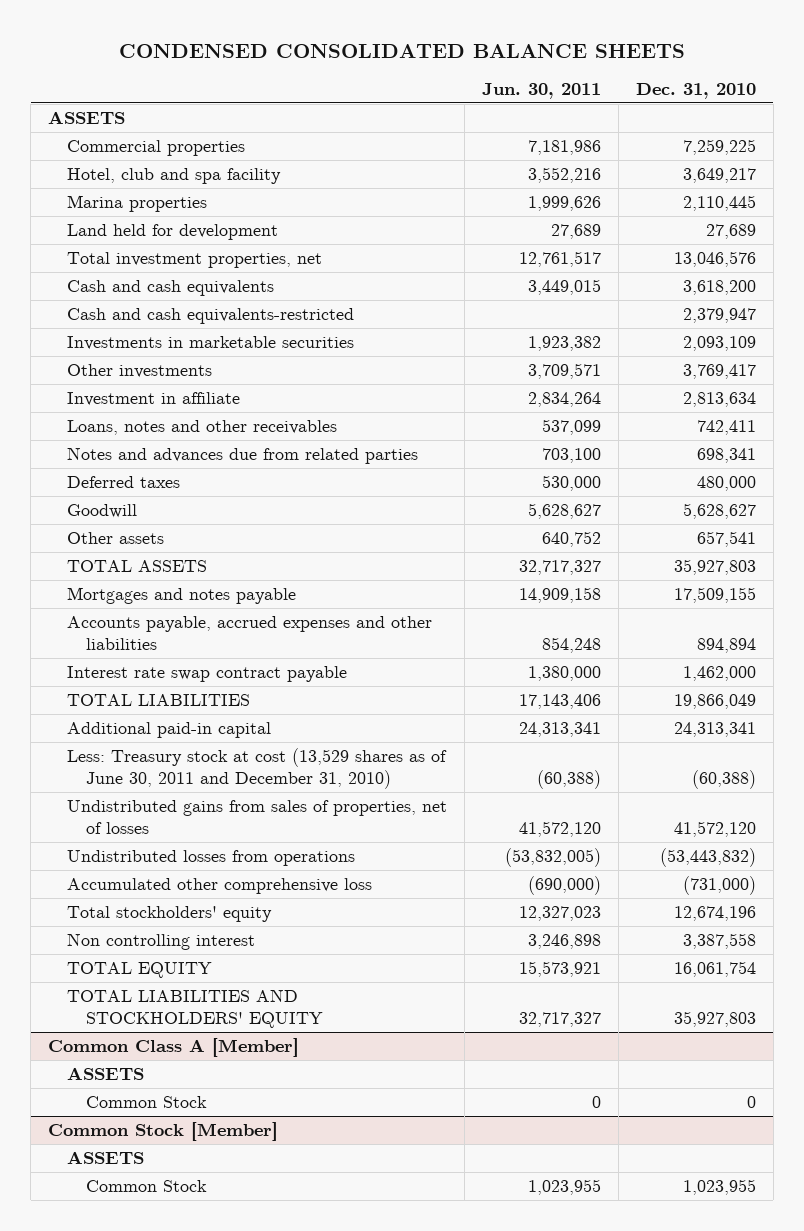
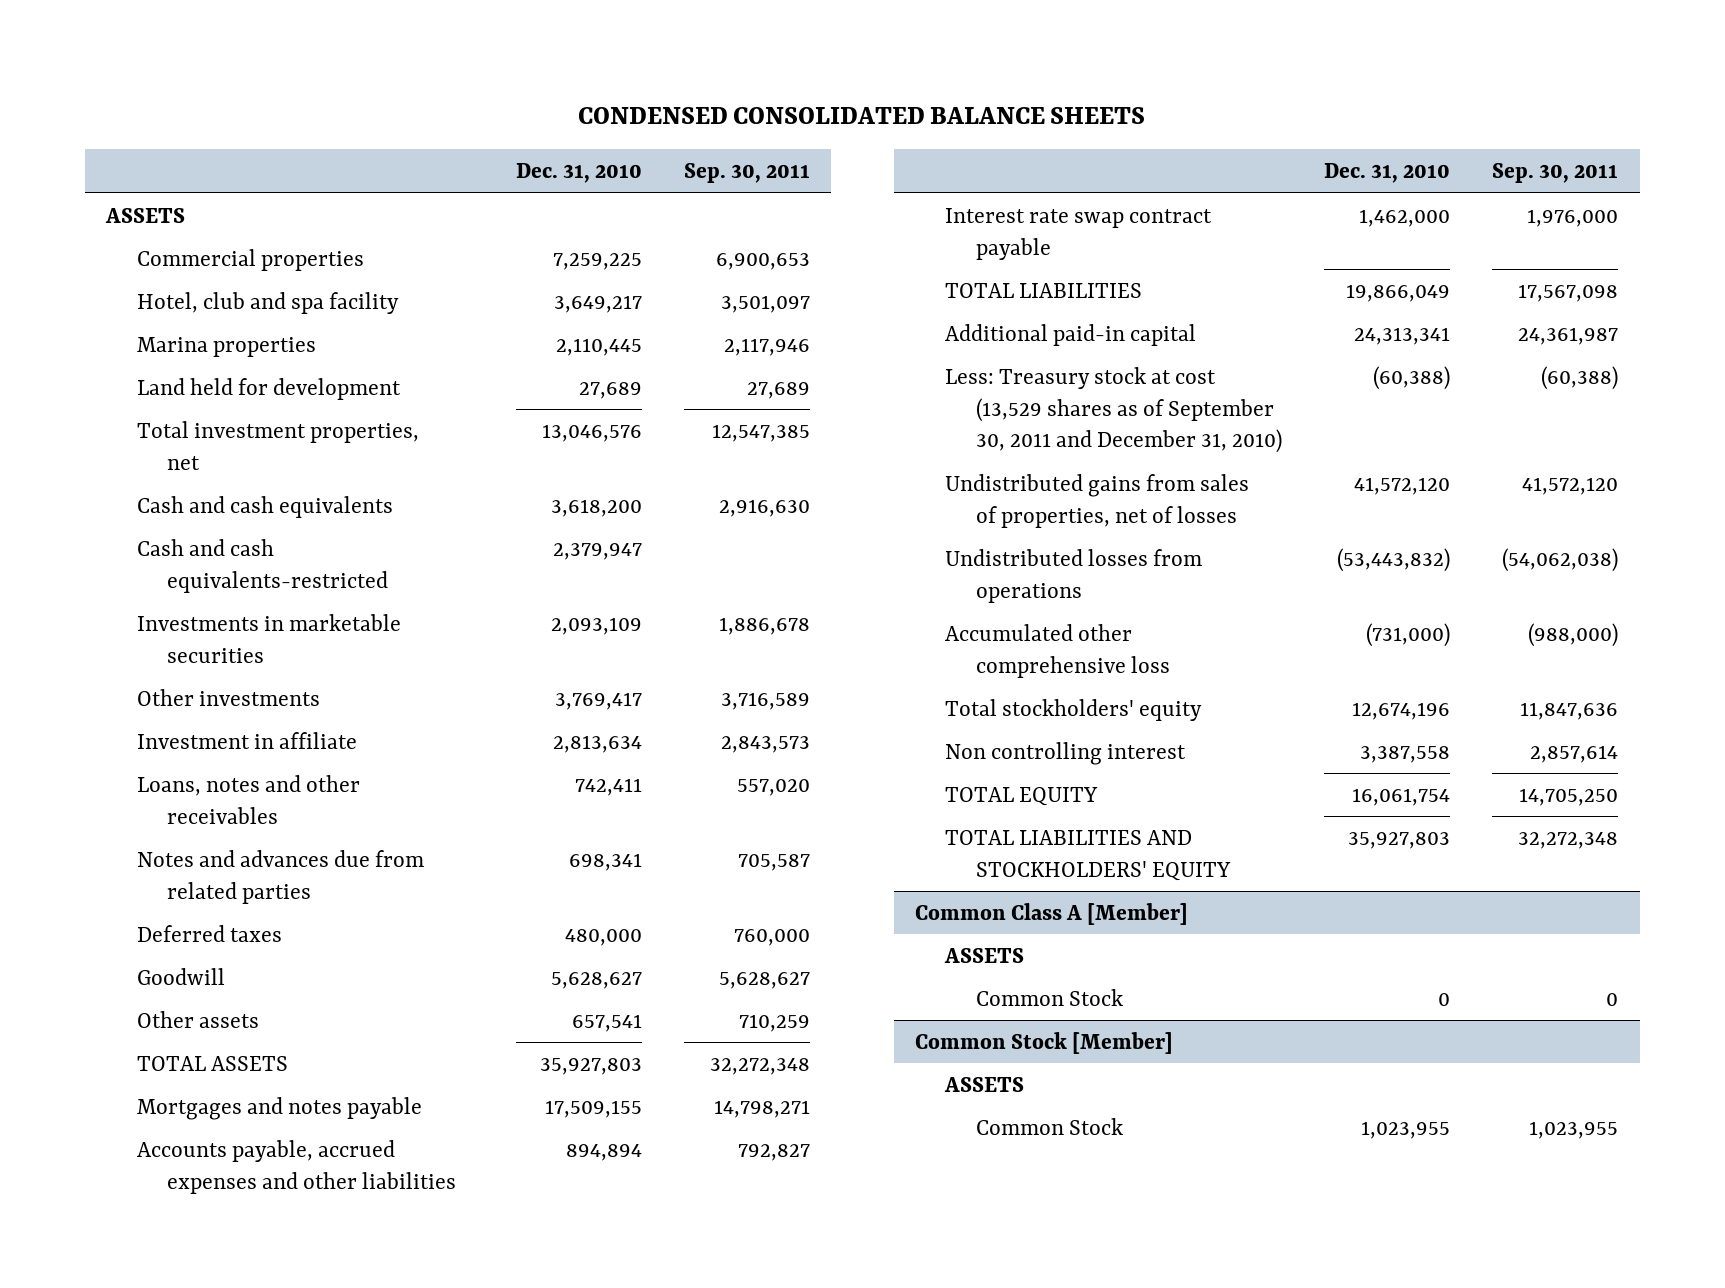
[482,82,602,99] Jun. 30, 2011 -> none
none -> [683,163,810,184] Sep. 30, 2011
[67,747,448,790] Less: Treasury stock at cost (13,529 shares as of June 30, 2011 and December 31, 2010) -> [945,366,1282,454] Less: Treasury stock at cost (13,529 shares as of September 30, 2011 and December 31, 2010)

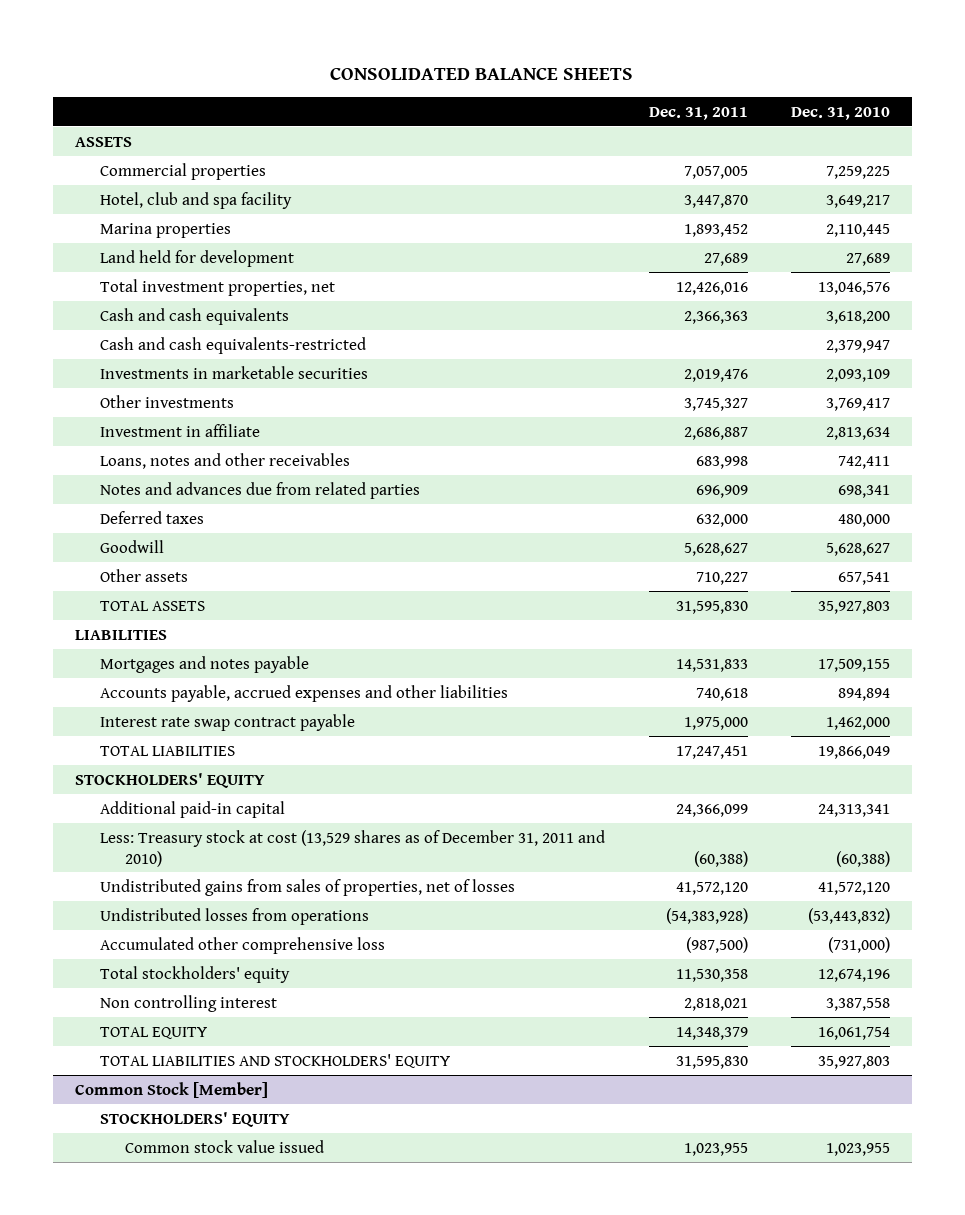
[578,107,1146,125] CONDENSED CONSOLIDATED BALANCE SHEETS -> [330,66,634,80] CONSOLIDATED BALANCE SHEETS
[683,163,810,184] Sep. 30, 2011 -> none
none -> [648,106,748,120] Dec. 31, 2011
none -> [74,629,167,640] LIABILITIES
none -> [74,772,265,788] STOCKHOLDERS' EQUITY
[945,366,1282,454] Less: Treasury stock at cost (13,529 shares as of September 30, 2011 and December 31, 2010) -> [100,829,606,867] Less: Treasury stock at cost (13,529 shares as of December 31, 2011 and 2010)
[914,902,1188,925] Common Class A [Member] -> none
[944,947,1025,963] ASSETS -> none
[975,988,1123,1006] Common Stock -> none
[944,1076,1025,1092] ASSETS -> none
none -> [100,1111,291,1127] STOCKHOLDERS' EQUITY
[975,1117,1123,1135] Common Stock -> [125,1139,325,1153] Common stock value issued

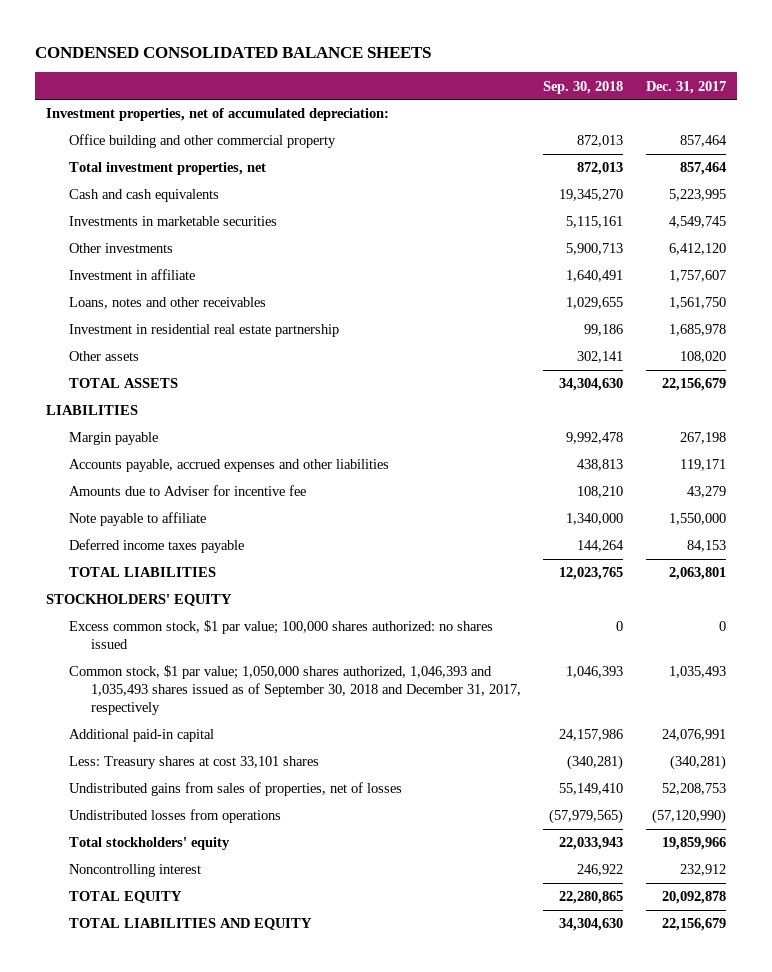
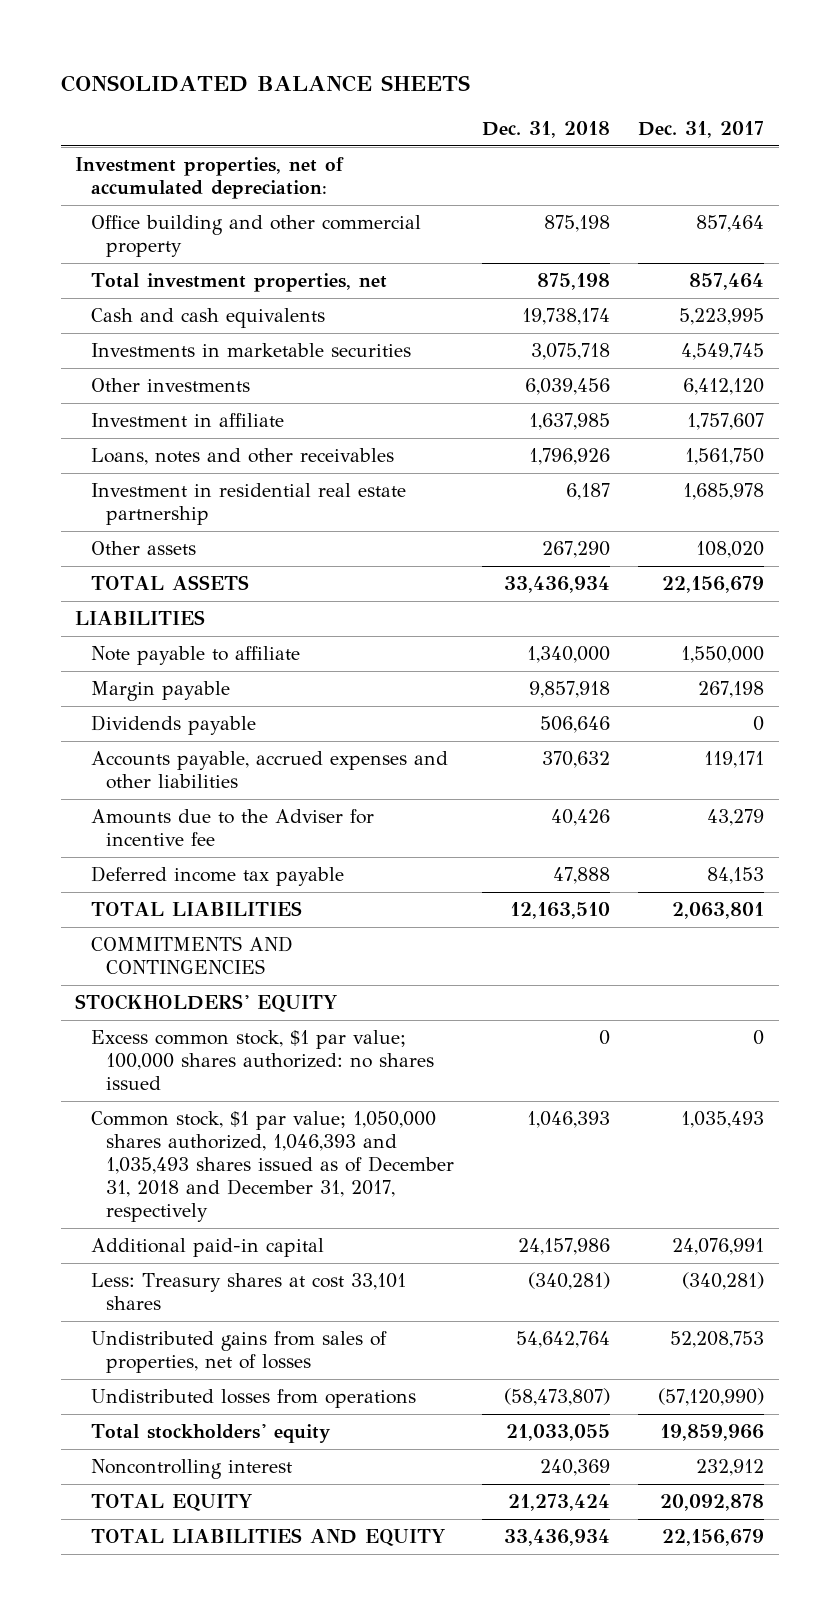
[34,46,431,58] CONDENSED CONSOLIDATED BALANCE SHEETS -> [61,75,471,93] CONSOLIDATED BALANCE SHEETS
[543,80,624,94] Sep. 30, 2018 -> none
none -> [482,120,611,138] Dec. 31, 2018
[68,512,206,527] Note payable to affiliate -> [90,646,300,666] Note payable to affiliate
none -> [90,715,256,736] Dividends payable
[68,485,306,497] Amounts due to Adviser for incentive fee -> [90,809,374,847] Amounts due to the Adviser for incentive fee
[68,539,244,554] Deferred income taxes payable -> [90,866,344,887] Deferred income tax payable
none -> [90,936,293,975] COMMITMENTS AND CONTINGENCIES
[68,665,522,715] Common stock, $1 par value; 1,050,000 shares authorized, 1,046,393 and 1,035,493 shares issued as of September 30, 2018 and December 31, 2017, respectively -> [90,1111,455,1223] Common stock, $1 par value; 1,050,000 shares authorized, 1,046,393 and 1,035,493 shares issued as of December 31, 2018 and December 31, 2017, respectively

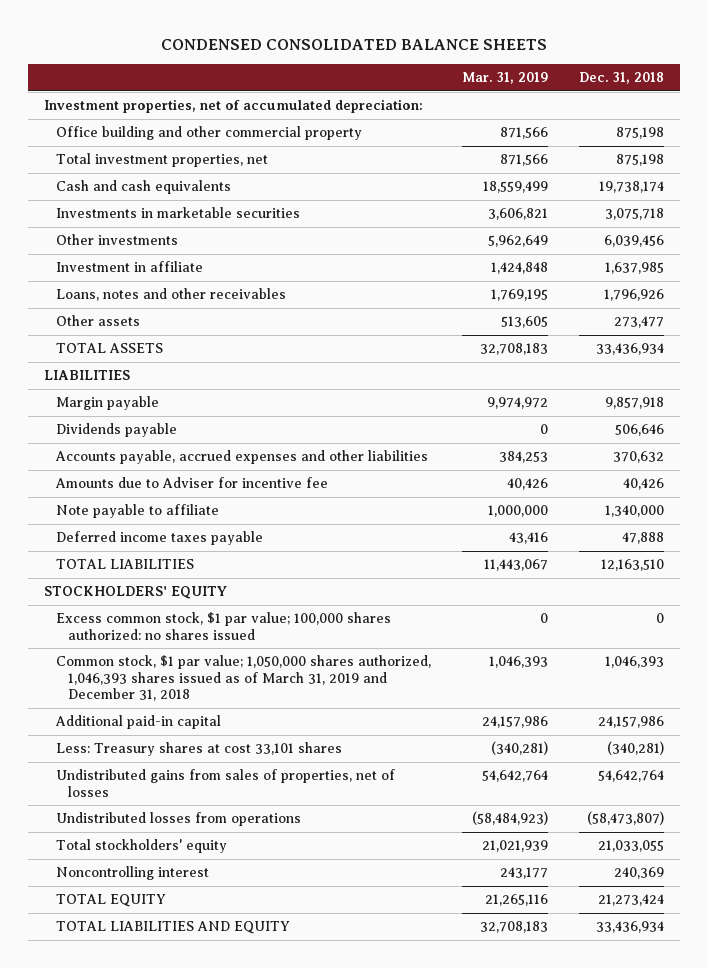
[61,75,471,93] CONSOLIDATED BALANCE SHEETS -> [160,38,547,50] CONDENSED CONSOLIDATED BALANCE SHEETS
[638,120,765,138] Dec. 31, 2017 -> none
none -> [461,71,548,84] Mar. 31, 2019
[90,483,406,526] Investment in residential real estate partnership -> none
[542,541,611,559] 267,290 -> [614,316,665,329] 273,477
[90,809,374,847] Amounts due to the Adviser for incentive fee -> [54,477,328,489] Amounts due to Adviser for incentive fee
[90,646,300,666] Note payable to affiliate -> [55,504,219,519] Note payable to affiliate
[90,866,344,887] Deferred income tax payable -> [55,531,263,546] Deferred income taxes payable
[90,936,293,975] COMMITMENTS AND CONTINGENCIES -> none
[90,1111,455,1223] Common stock, $1 par value; 1,050,000 shares authorized, 1,046,393 and 1,035,493 shares issued as of December 31, 2018 and December 31, 2017, respectively -> [55,655,431,702] Common stock, $1 par value; 1,050,000 shares authorized, 1,046,393 shares issued as of March 31, 2019 and December 31, 2018

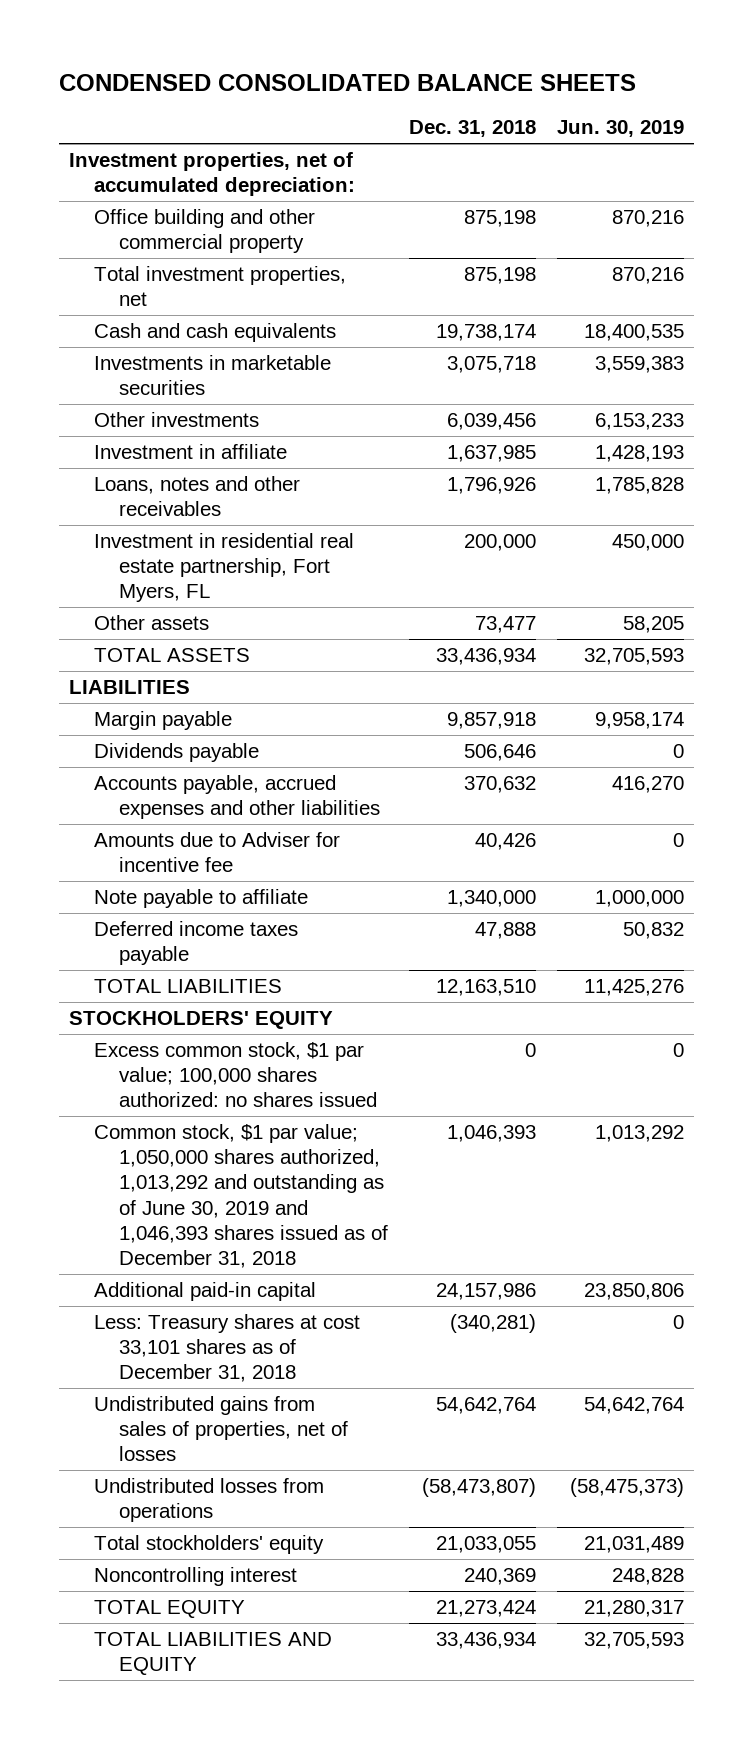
[461,71,548,84] Mar. 31, 2019 -> none
none -> [556,120,684,138] Jun. 30, 2019
none -> [94,533,355,603] Investment in residential real estate partnership, Fort Myers, FL
[614,316,665,329] 273,477 -> [475,616,537,634] 73,477
[55,655,431,702] Common stock, $1 par value; 1,050,000 shares authorized, 1,046,393 shares issued as of March 31, 2019 and December 31, 2018 -> [94,1124,389,1268] Common stock, $1 par value; 1,050,000 shares authorized, 1,013,292 and outstanding as of June 30, 2019 and 1,046,393 shares issued as of December 31, 2018
[55,742,342,757] Less: Treasury shares at cost 33,101 shares -> [94,1314,361,1383] Less: Treasury shares at cost 33,101 shares as of December 31, 2018

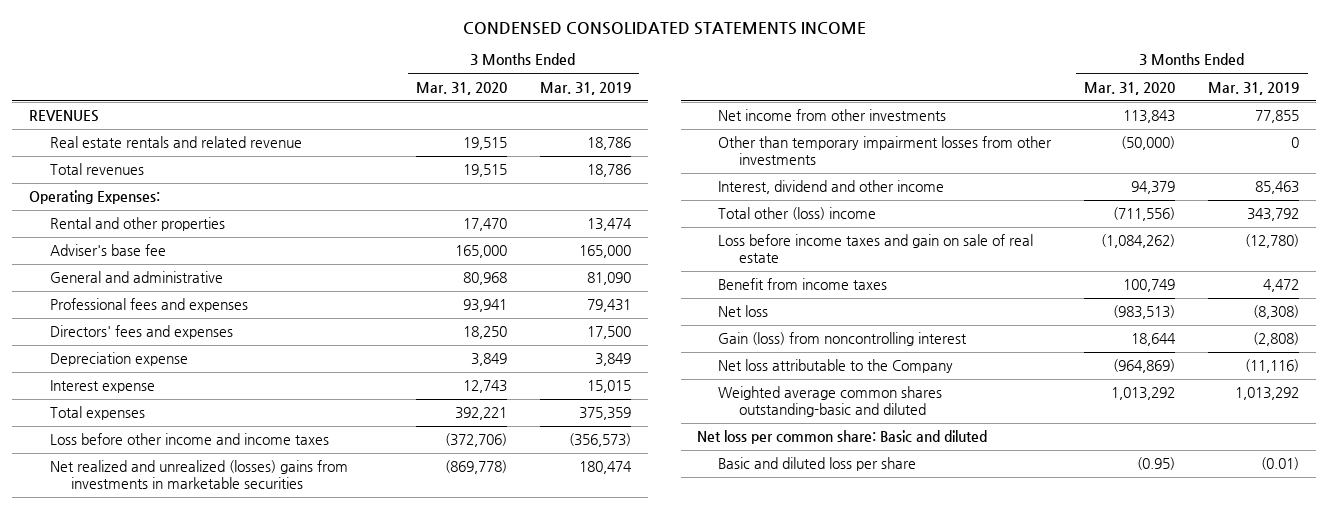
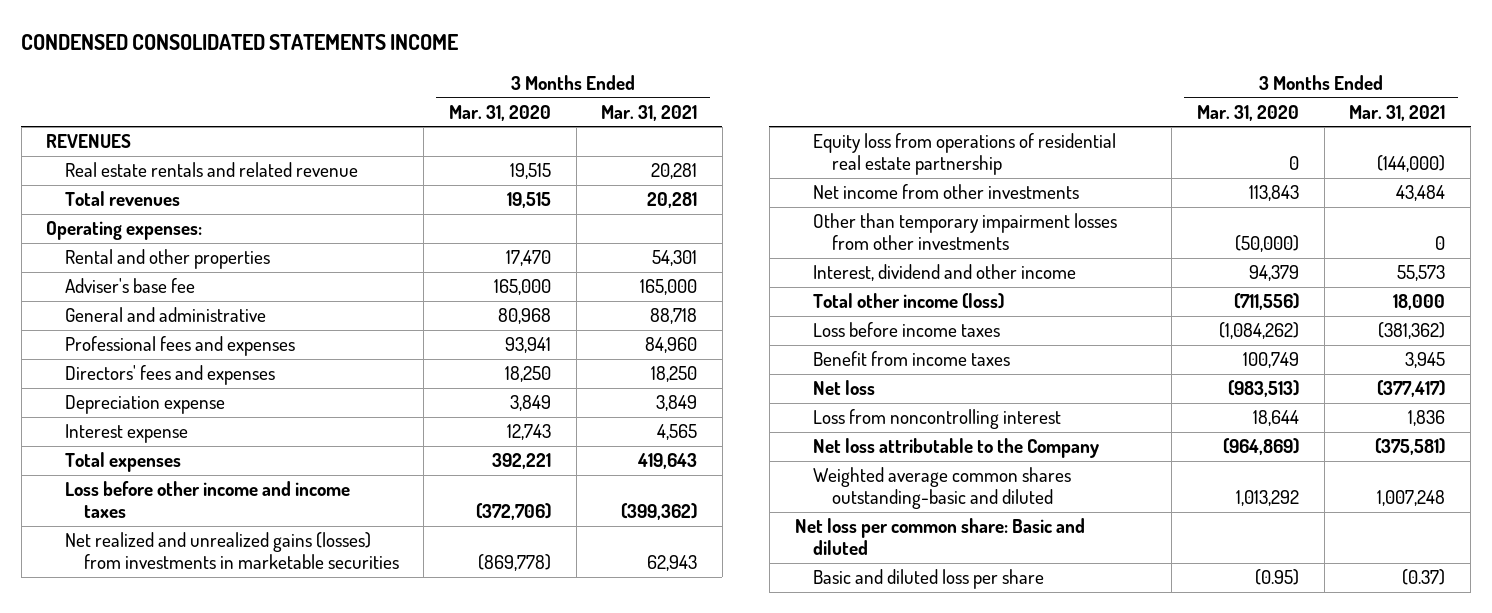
[540,81,632,95] Mar. 31, 2019 -> none
none -> [601,104,698,121] Mar. 31, 2021
[28,190,160,205] Operating Expenses: -> [46,221,203,241] Operating expenses:
[49,460,348,489] Net realized and unrealized (losses) gains from investments in marketable securities -> [65,532,399,570] Net realized and unrealized gains (losses) from investments in marketable securities
none -> [813,133,1117,176] Equity loss from operations of residential real estate partnership
[718,207,877,221] Total other (loss) income -> [813,293,1005,310] Total other income (loss)
[718,234,1034,263] Loss before income taxes and gain on sale of real estate -> [813,322,1001,338] Loss before income taxes
[718,332,968,347] Gain (loss) from noncontrolling interest -> [813,409,1062,430] Loss from noncontrolling interest

